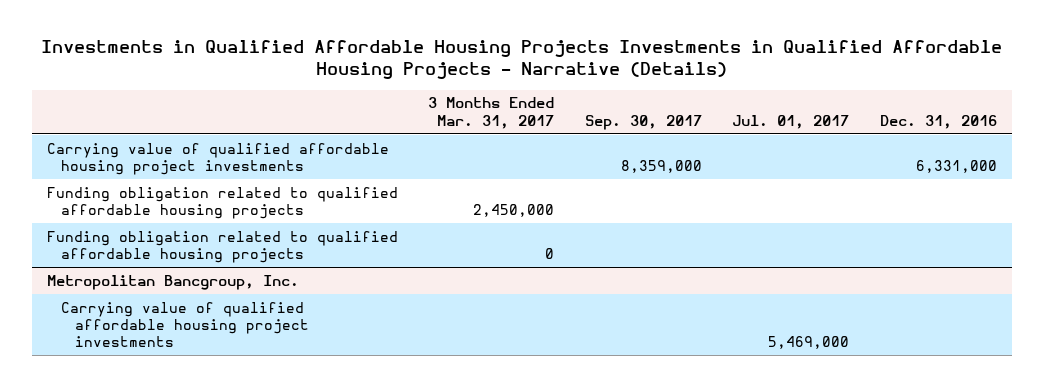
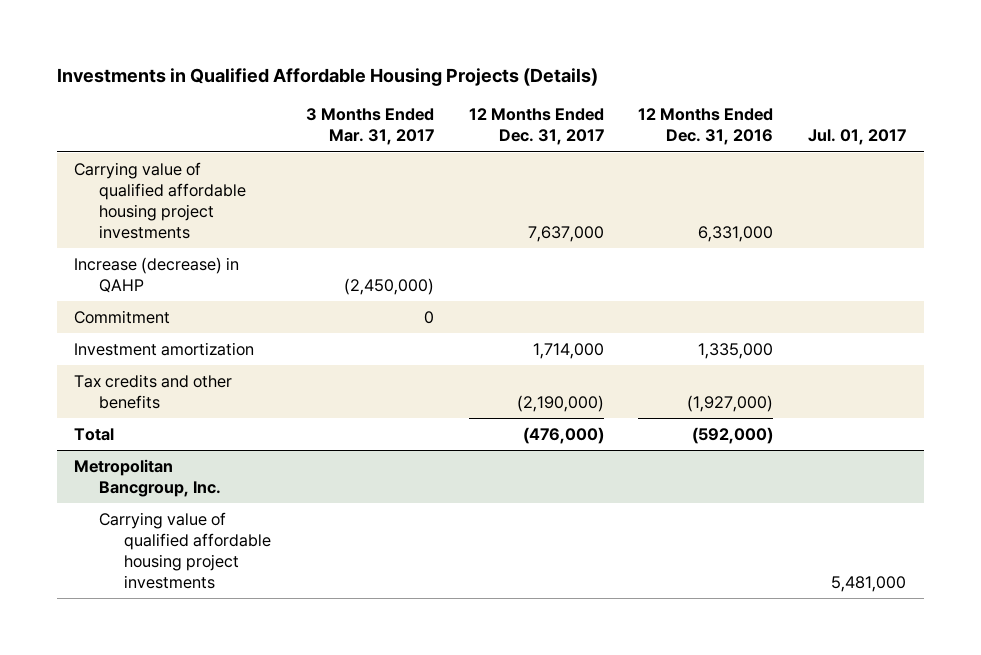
[40,40,1002,80] Investments in Qualified Affordable Housing Projects Investments in Qualified Affordable Housing Projects - Narrative (Details) -> [56,68,598,87] Investments in Qualified Affordable Housing Projects (Details)
[584,114,702,130] Sep. 30, 2017 -> none
[879,114,997,129] Dec. 31, 2016 -> none
none -> [468,108,604,146] 12 Months Ended Dec. 31, 2017
none -> [638,108,774,146] 12 Months Ended Dec. 31, 2016
[46,186,398,219] Funding obligation related to qualified affordable housing projects -> none
none -> [74,256,240,293] Increase (decrease) in QAHP
[46,230,398,263] Funding obligation related to qualified affordable housing projects -> [74,309,171,324] Commitment
none -> [74,341,255,356] Investment amortization
none -> [74,373,233,409] Tax credits and other benefits
none -> [74,427,115,441] Total
[768,336,850,350] 5,469,000 -> [831,575,907,592] 5,481,000

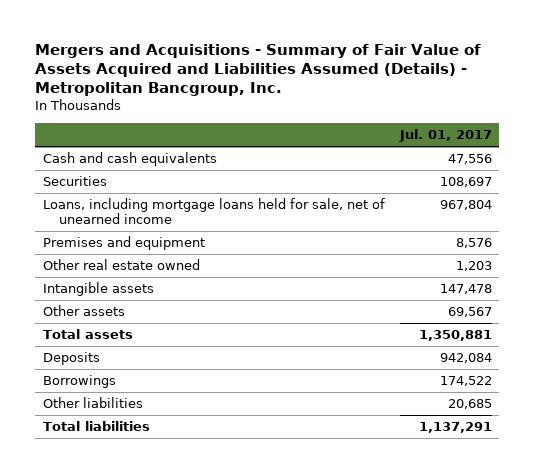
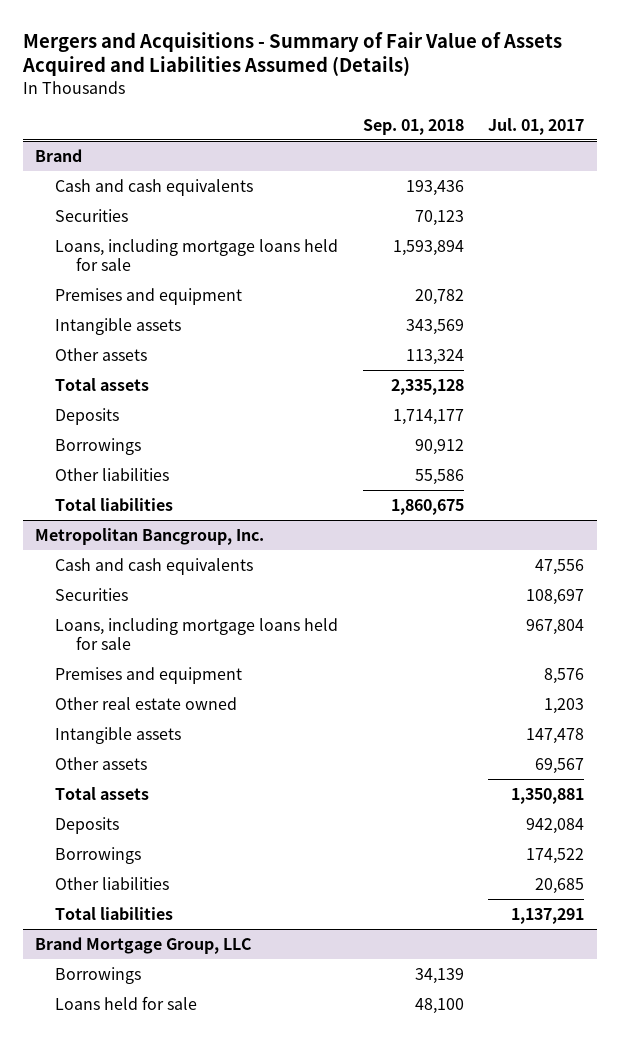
[35,43,482,97] Mergers and Acquisitions - Summary of Fair Value of Assets Acquired and Liabilities Assumed (Details) - Metropolitan Bancgroup, Inc. -> [21,31,562,77] Mergers and Acquisitions - Summary of Fair Value of Assets Acquired and Liabilities Assumed (Details)
none -> [362,118,464,135] Sep. 01, 2018
none -> [35,148,83,162] Brand
none -> [55,178,254,196] Cash and cash equivalents
none -> [55,208,129,222] Securities
none -> [55,238,339,271] Loans, including mortgage loans held for sale
none -> [55,287,243,305] Premises and equipment
none -> [55,317,182,335] Intangible assets
none -> [55,347,148,361] Other assets
none -> [55,377,150,391] Total assets
none -> [55,407,120,425] Deposits
none -> [55,437,142,455] Borrowings
none -> [55,467,170,481] Other liabilities
none -> [55,497,174,511] Total liabilities
none -> [35,527,265,545] Metropolitan Bancgroup, Inc.
[42,198,385,225] Loans, including mortgage loans held for sale, net of unearned income -> [55,617,339,650] Loans, including mortgage loans held for sale
none -> [35,936,253,954] Brand Mortgage Group, LLC
none -> [55,966,142,984] Borrowings
none -> [55,995,198,1010] Loans held for sale

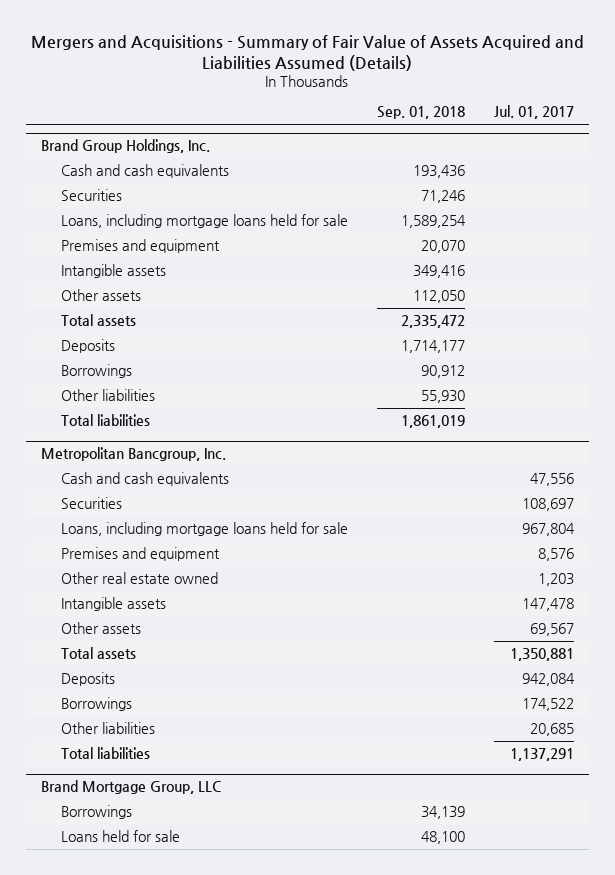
[35,148,83,162] Brand -> [40,139,210,154] Brand Group Holdings, Inc.
[414,209,464,226] 70,123 -> [420,190,465,204] 71,246
[392,239,464,256] 1,593,894 -> [400,215,466,229] 1,589,254
[414,288,464,305] 20,782 -> [420,240,465,254] 20,070
[405,318,464,335] 343,569 -> [412,265,465,279] 349,416
[405,348,464,365] 113,324 -> [412,290,465,304] 112,050
[390,378,464,395] 2,335,128 -> [400,315,465,329] 2,335,472
[414,468,464,485] 55,586 -> [420,390,465,404] 55,930
[390,498,464,515] 1,860,675 -> [400,415,465,429] 1,861,019

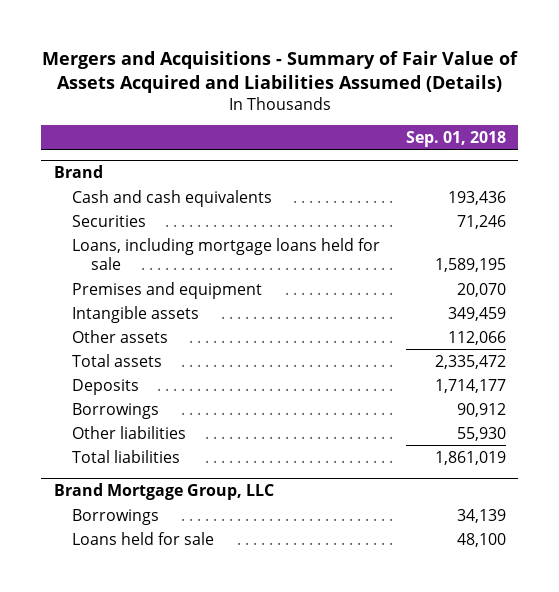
[494,105,575,120] Jul. 01, 2017 -> none
[40,139,210,154] Brand Group Holdings, Inc. -> [53,165,103,179] Brand
[400,215,466,229] 1,589,254 -> [434,258,506,273] 1,589,195
[412,265,465,279] 349,416 -> [447,306,506,321] 349,459
[412,290,465,304] 112,050 -> [447,330,506,345] 112,066
[40,447,226,462] Metropolitan Bancgroup, Inc. -> none
[60,472,229,487] Cash and cash equivalents -> none
[60,497,122,510] Securities -> none
[60,522,348,537] Loans, including mortgage loans held for sale -> none
[60,547,220,562] Premises and equipment -> none
[60,572,218,585] Other real estate owned -> none
[60,597,166,612] Intangible assets -> none
[60,622,141,635] Other assets -> none
[60,647,136,660] Total assets -> none
[60,672,115,687] Deposits -> none
[60,697,132,712] Borrowings -> none
[60,722,155,735] Other liabilities -> none
[60,747,150,760] Total liabilities -> none

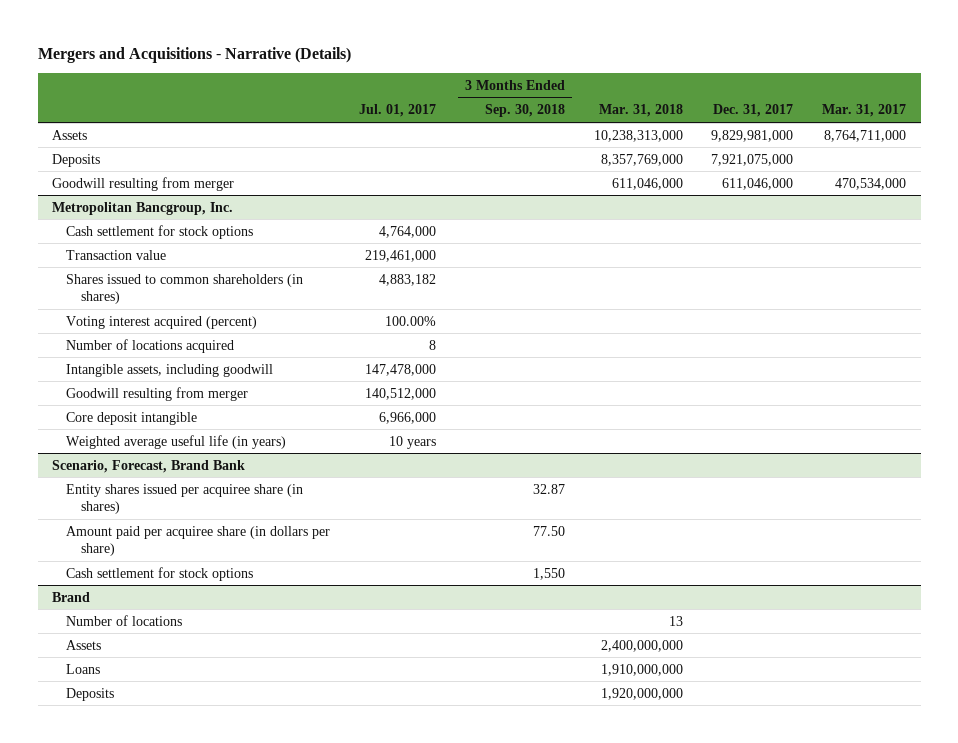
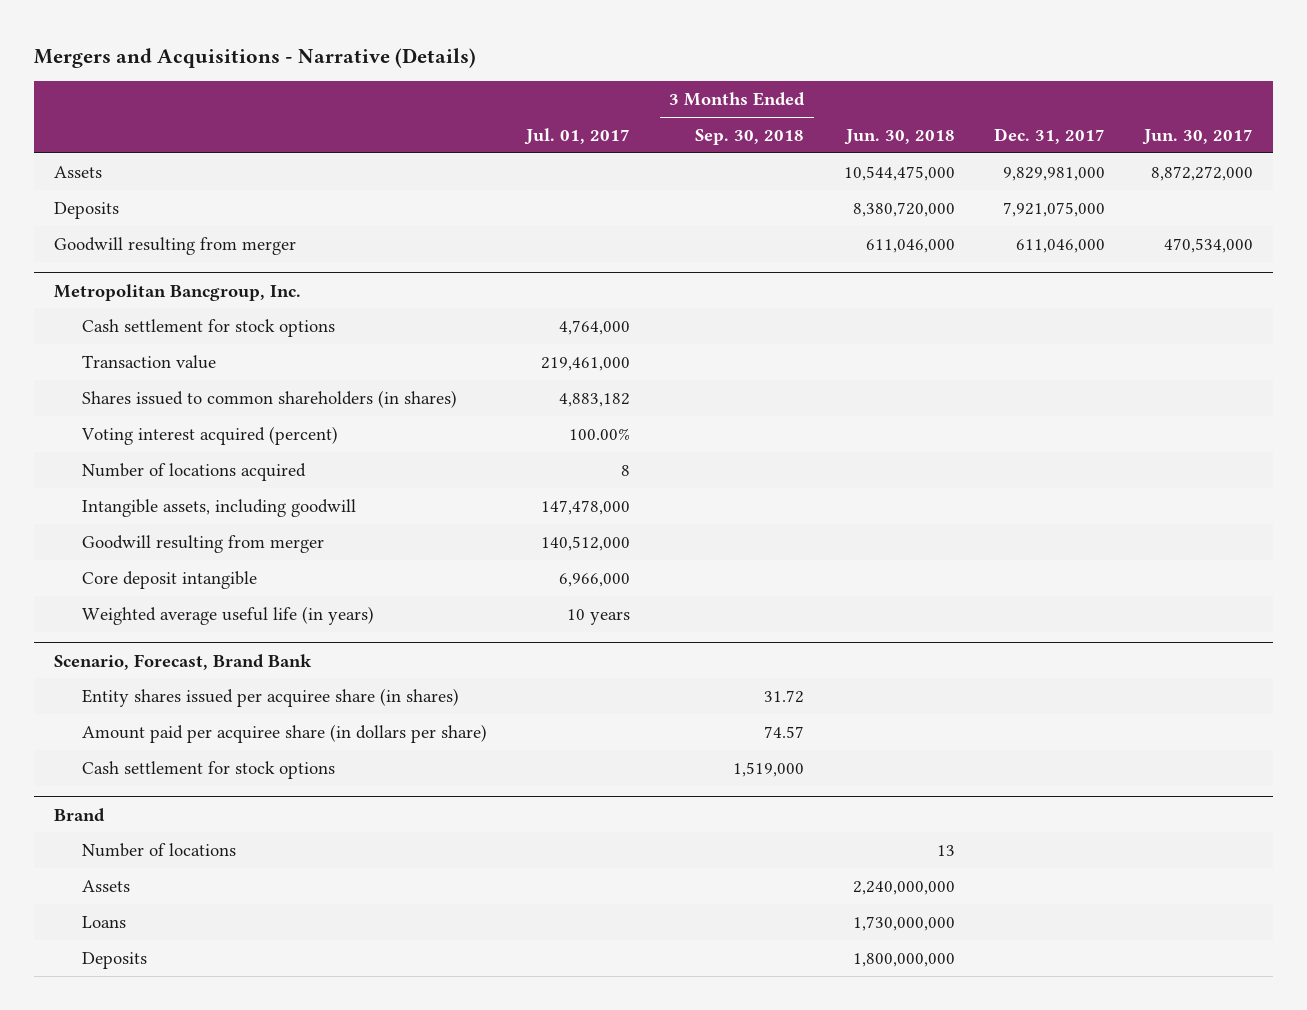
[598,104,683,118] Mar. 31, 2018 -> none
[822,104,907,118] Mar. 31, 2017 -> none
none -> [843,128,955,145] Jun. 30, 2018
none -> [1142,128,1254,145] Jun. 30, 2017
[532,483,565,494] 32.87 -> [764,689,805,703] 31.72
[532,525,565,536] 77.50 -> [764,725,805,738] 74.57
[532,567,565,580] 1,550 -> [733,761,805,777] 1,519,000

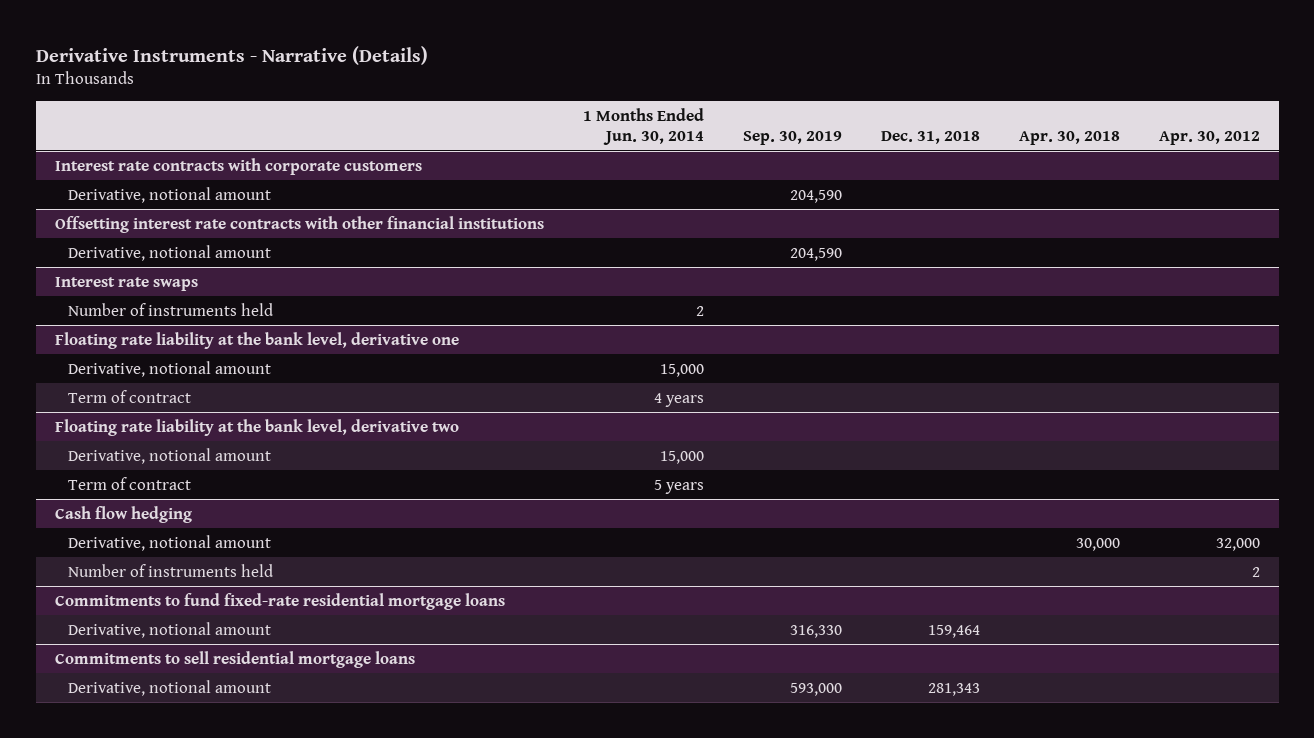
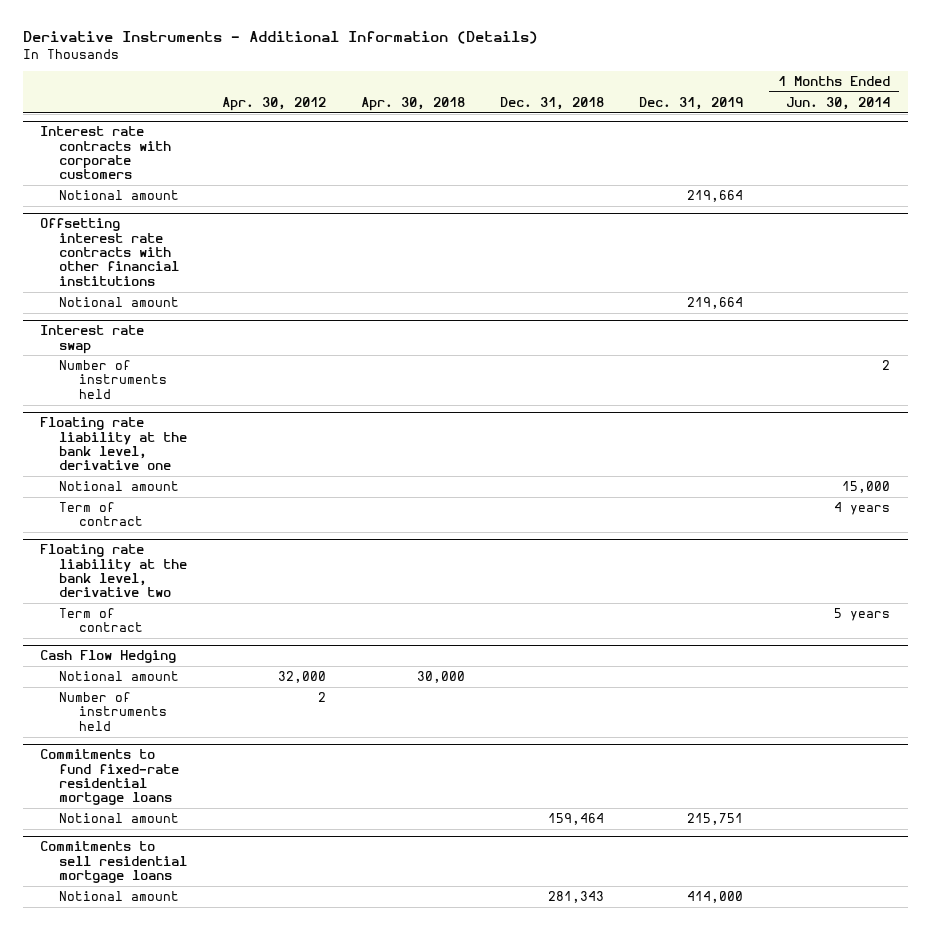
[35,45,428,65] Derivative Instruments - Narrative (Details) -> [22,31,538,45] Derivative Instruments - Additional Information (Details)
[742,130,842,145] Sep. 30, 2019 -> none
none -> [639,96,744,110] Dec. 31, 2019
[68,186,272,203] Derivative, notional amount -> [59,190,180,201] Notional amount
[68,244,272,261] Derivative, notional amount -> [59,297,180,308] Notional amount
[54,276,198,291] Interest rate swaps -> [40,325,145,354] Interest rate swap
[68,360,272,377] Derivative, notional amount -> [59,481,180,492] Notional amount
[68,447,272,464] Derivative, notional amount -> none
[54,505,192,523] Cash flow hedging -> [40,650,177,664] Cash Flow Hedging
[68,534,272,551] Derivative, notional amount -> [59,671,180,682] Notional amount
[68,621,272,638] Derivative, notional amount -> [59,813,180,824] Notional amount
[68,679,272,696] Derivative, notional amount -> [59,891,180,902] Notional amount

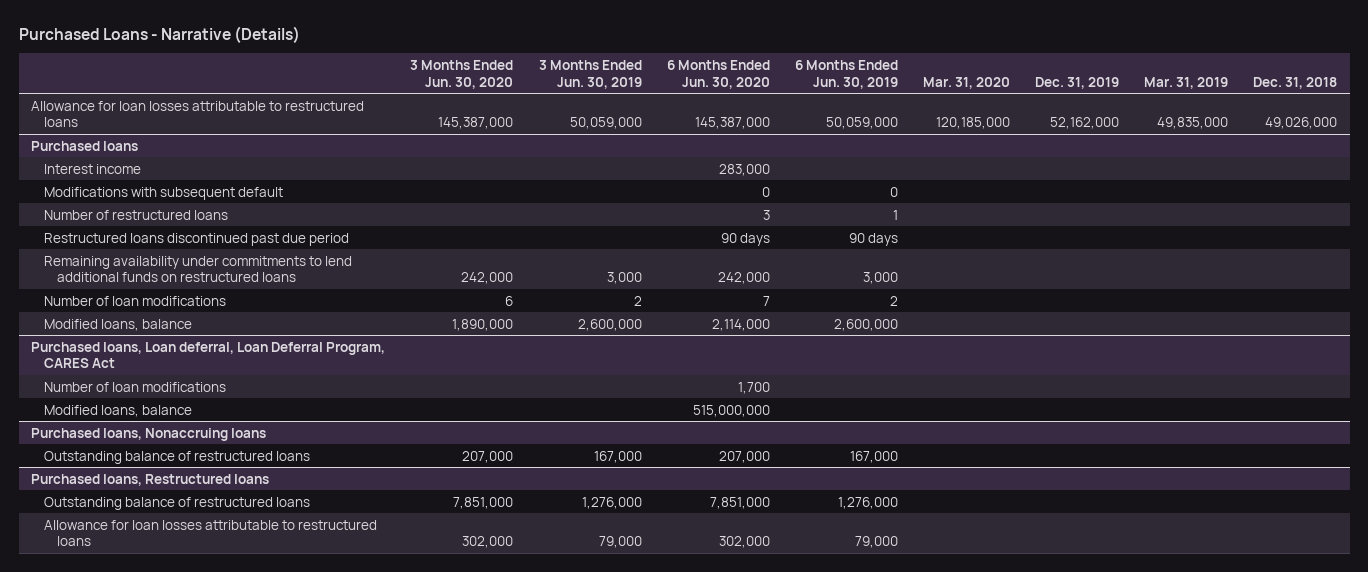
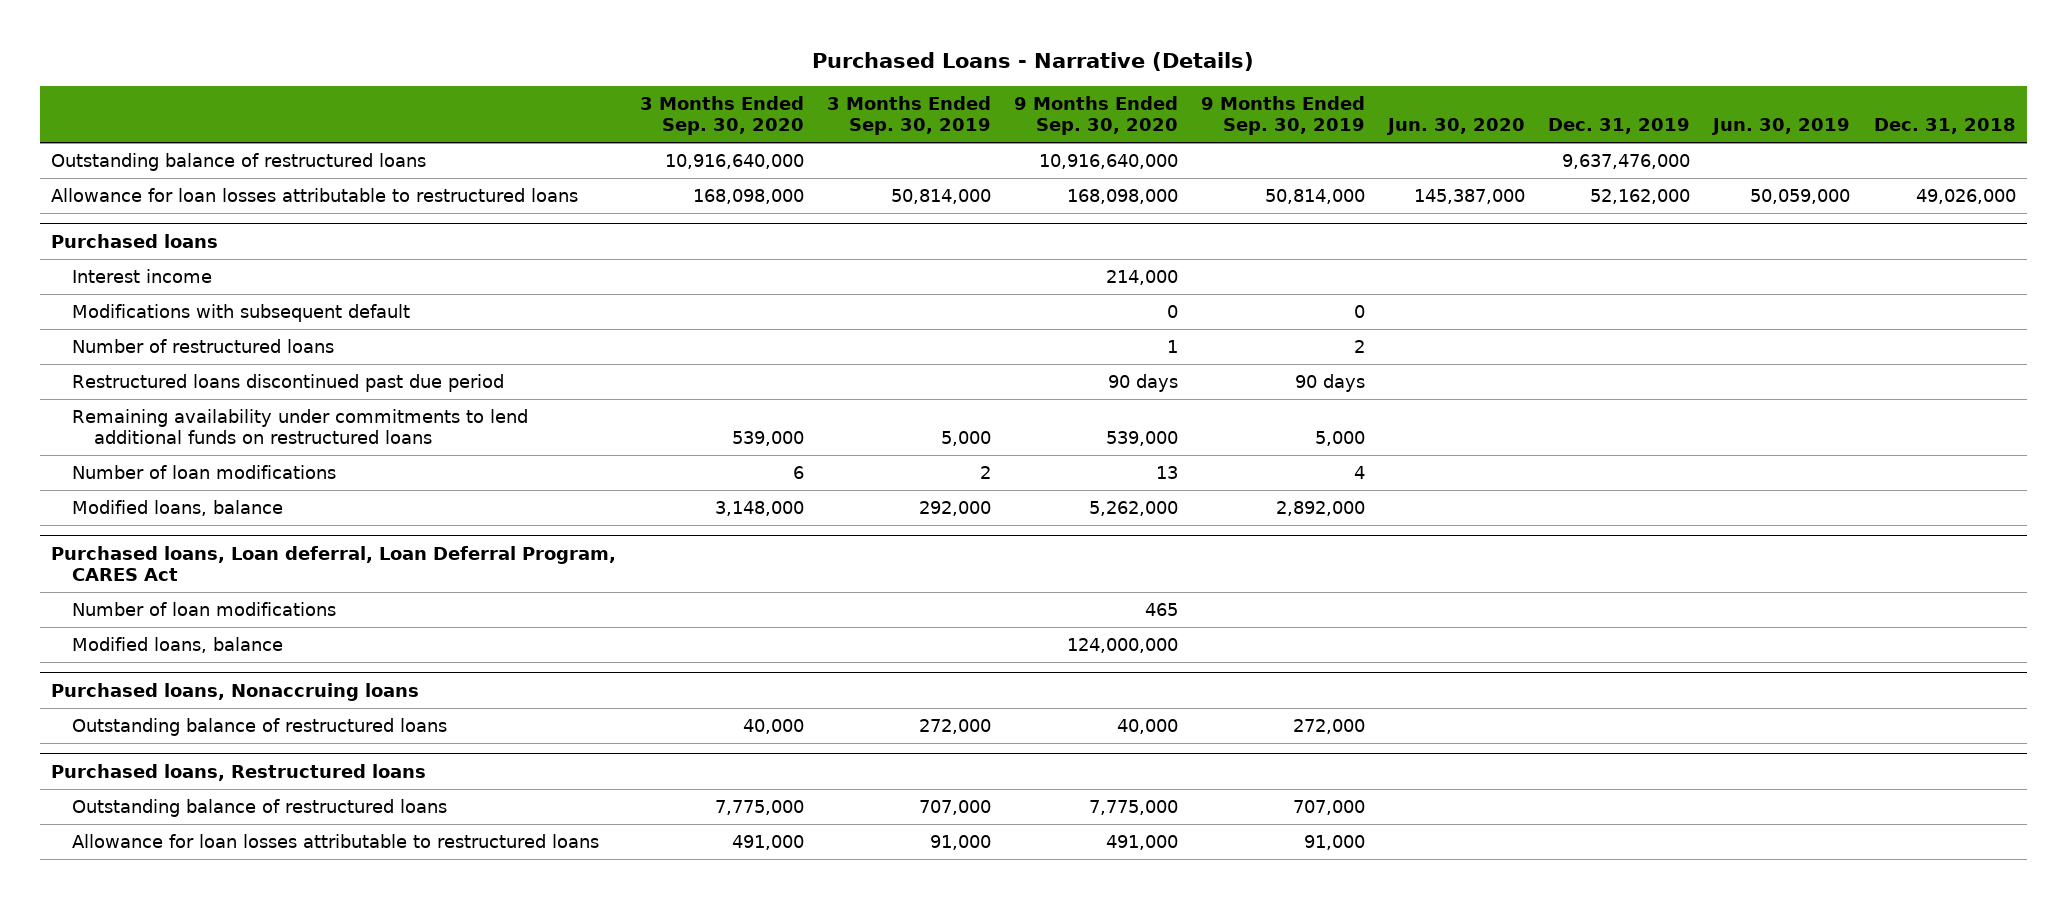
[410,59,514,89] 3 Months Ended Jun. 30, 2020 -> none
[538,59,642,89] 3 Months Ended Jun. 30, 2019 -> none
[666,59,770,89] 6 Months Ended Jun. 30, 2020 -> none
[794,59,898,89] 6 Months Ended Jun. 30, 2019 -> none
[922,76,1010,89] Mar. 31, 2020 -> none
[1144,76,1229,89] Mar. 31, 2019 -> none
none -> [639,96,804,136] 3 Months Ended Sep. 30, 2020
none -> [826,96,991,136] 3 Months Ended Sep. 30, 2019
none -> [1013,96,1178,136] 9 Months Ended Sep. 30, 2020
none -> [1200,96,1365,136] 9 Months Ended Sep. 30, 2019
none -> [1386,118,1526,136] Jun. 30, 2020
none -> [1711,118,1851,136] Jun. 30, 2019
none -> [51,153,427,172] Outstanding balance of restructured loans

